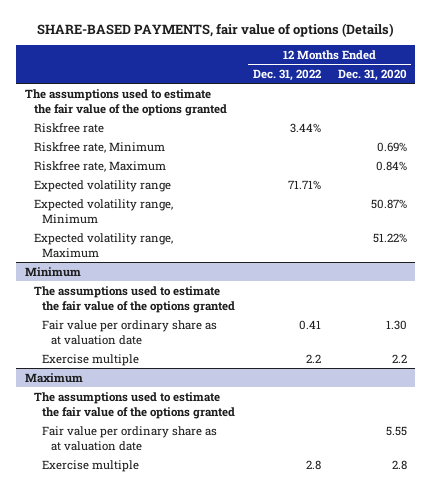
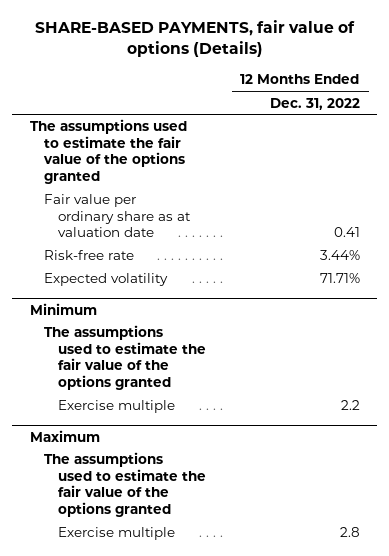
[337,69,407,82] Dec. 31, 2020 -> none
[33,141,165,153] Riskfree rate, Minimum -> none
[33,160,166,172] Riskfree rate, Maximum -> none
[33,198,173,224] Expected volatility range, Minimum -> none
[33,232,173,258] Expected volatility range, Maximum -> none
none -> [43,194,192,238] Fair value per ordinary share as at valuation date
[33,122,104,133] Riskfree rate -> [43,250,134,261] Risk-free rate
[33,179,171,192] Expected volatility range -> [43,273,168,287] Expected volatility
[42,319,218,345] Fair value per ordinary share as at valuation date -> none
[42,425,218,451] Fair value per ordinary share as at valuation date -> none

